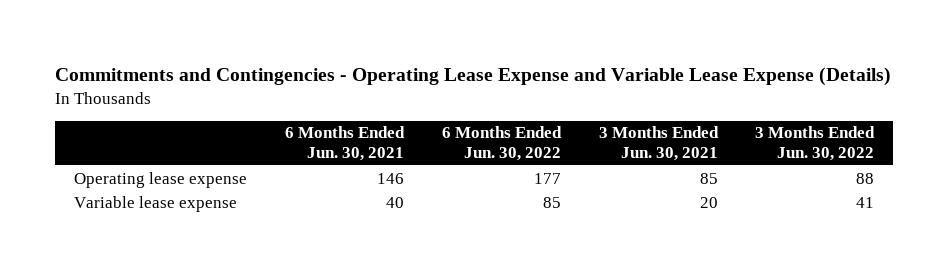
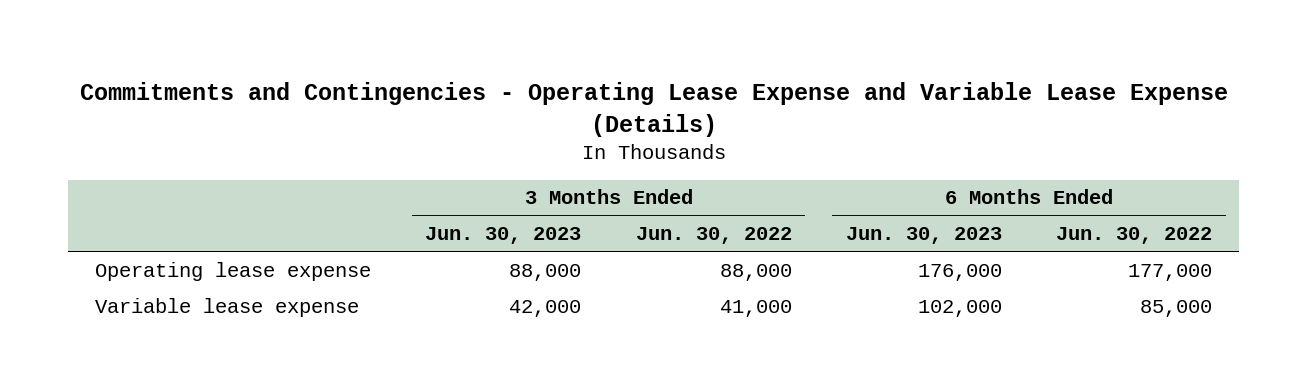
[284,126,405,161] 6 Months Ended Jun. 30, 2021 -> none
[598,126,719,161] 3 Months Ended Jun. 30, 2021 -> none
none -> [425,226,582,244] Jun. 30, 2023
none -> [845,226,1002,244] Jun. 30, 2023
[533,172,561,184] 177 -> [1128,263,1213,281] 177,000
[856,172,875,184] 88 -> [719,263,792,281] 88,000
[542,196,561,208] 85 -> [1140,299,1213,317] 85,000
[856,196,875,208] 41 -> [719,299,792,317] 41,000

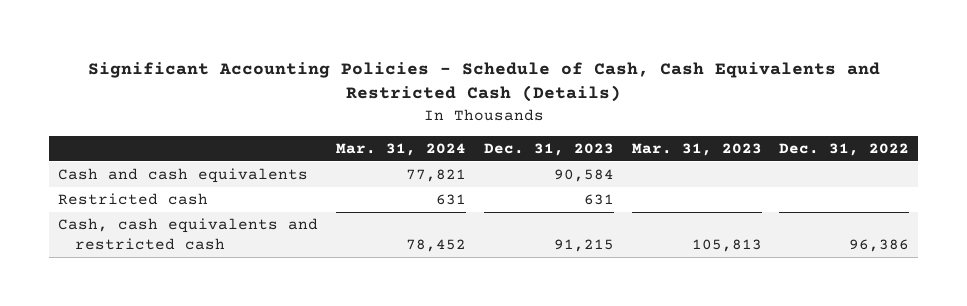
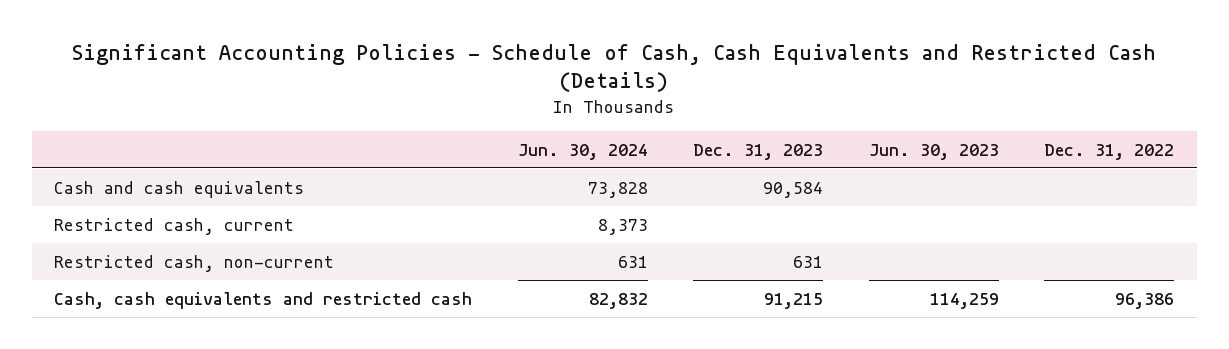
[335,142,466,156] Mar. 31, 2024 -> none
[631,142,762,156] Mar. 31, 2023 -> none
none -> [517,143,648,160] Jun. 30, 2024
none -> [868,143,999,160] Jun. 30, 2023
none -> [54,217,295,235] Restricted cash, current
[57,193,208,206] Restricted cash -> [54,254,335,272] Restricted cash, non-current

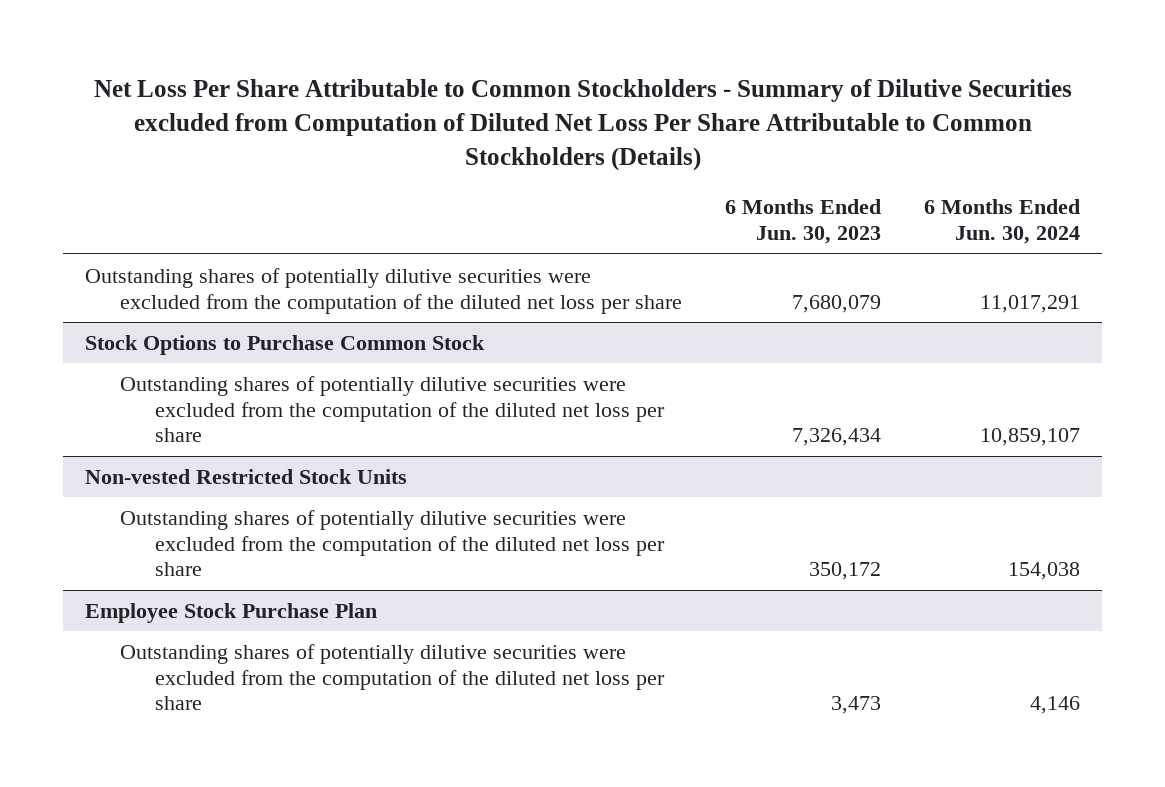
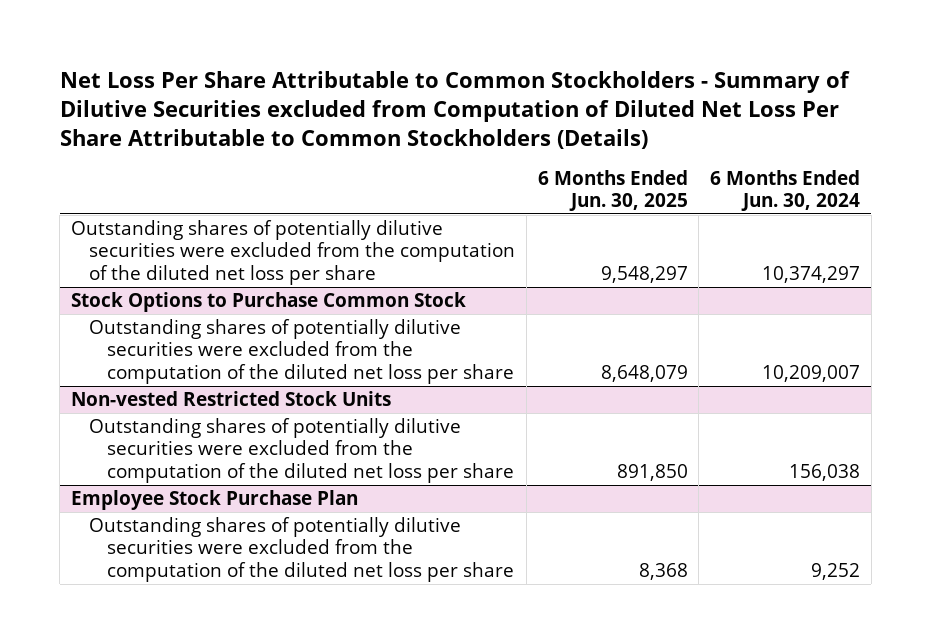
[724,199,881,245] 6 Months Ended Jun. 30, 2023 -> none
none -> [537,169,688,211] 6 Months Ended Jun. 30, 2025
[980,294,1081,313] 11,017,291 -> [761,265,860,283] 10,374,297
[980,428,1081,447] 10,859,107 -> [761,364,860,382] 10,209,007
[1008,562,1081,581] 154,038 -> [788,463,860,481] 156,038
[1030,696,1081,715] 4,146 -> [810,562,860,580] 9,252

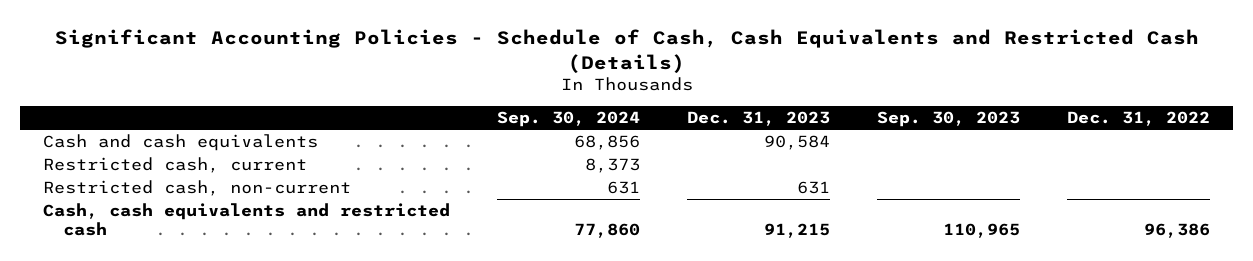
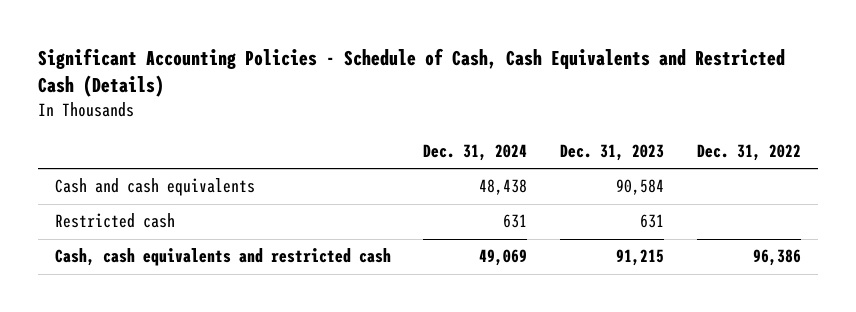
[497,110,641,127] Sep. 30, 2024 -> none
[876,110,1020,127] Sep. 30, 2023 -> none
none -> [423,143,528,161] Dec. 31, 2024
[43,157,308,174] Restricted cash, current -> none
[43,180,352,197] Restricted cash, non-current -> [54,213,175,229] Restricted cash

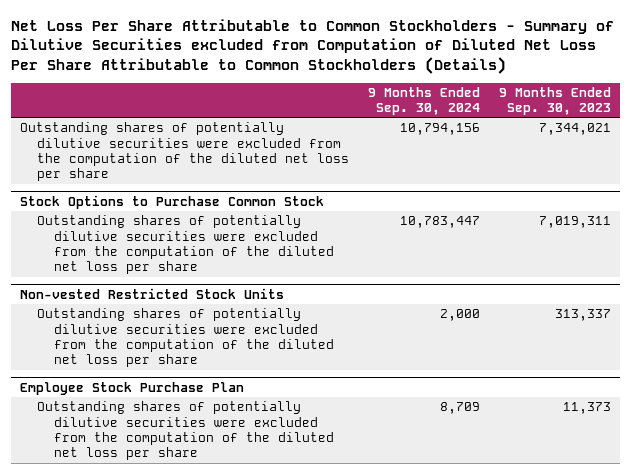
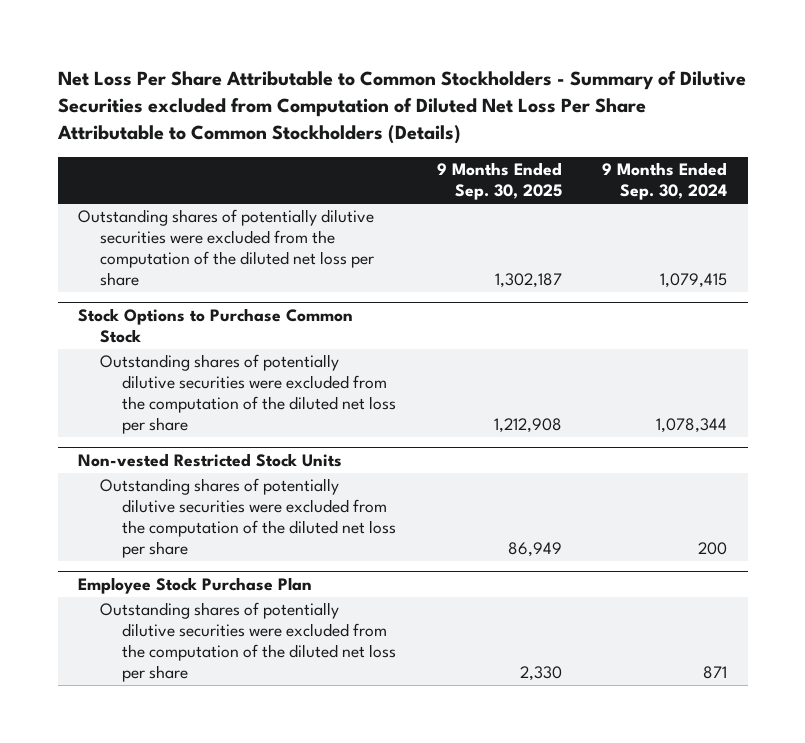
[498,86,611,116] 9 Months Ended Sep. 30, 2023 -> none
none -> [436,162,562,201] 9 Months Ended Sep. 30, 2025
[399,123,480,136] 10,794,156 -> [660,273,728,289] 1,079,415
[399,216,480,229] 10,783,447 -> [656,418,728,434] 1,078,344
[439,309,480,322] 2,000 -> [698,542,728,556] 200
[439,402,480,415] 8,709 -> [703,666,728,680] 871

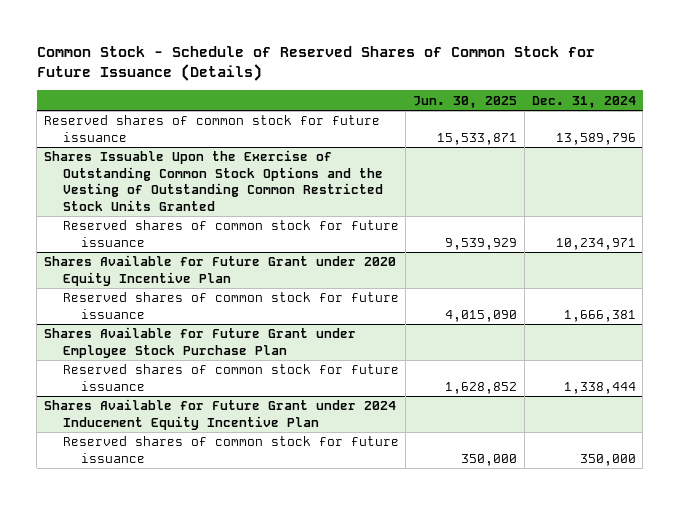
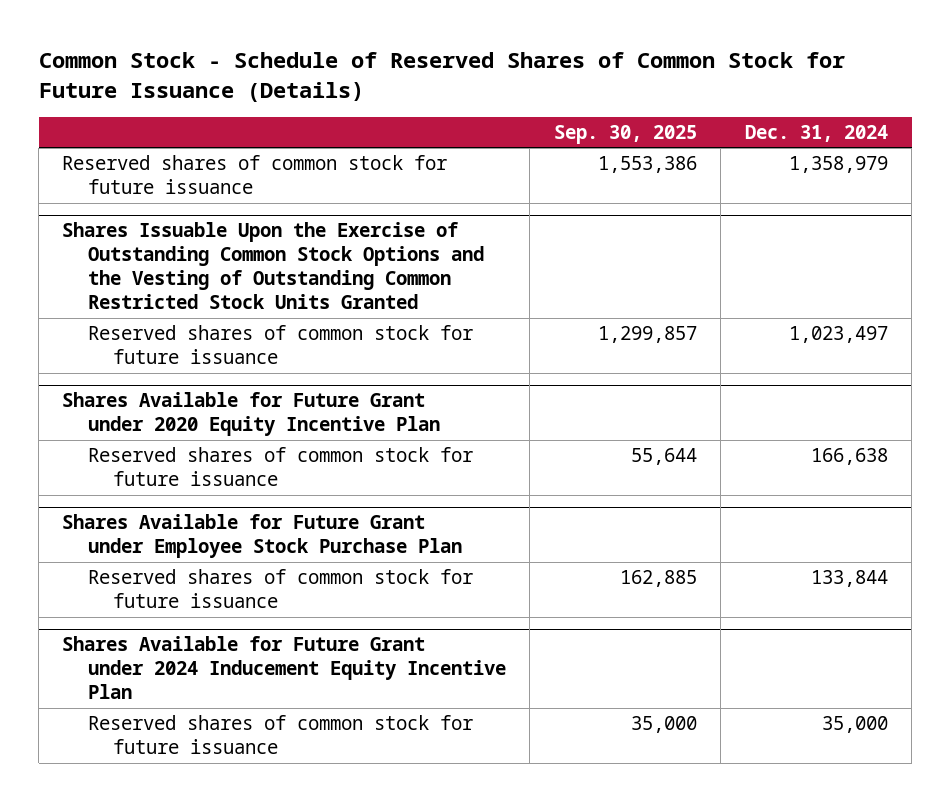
[413,95,518,108] Jun. 30, 2025 -> none
none -> [553,124,697,144] Sep. 30, 2025
[555,132,636,145] 13,589,796 -> [788,156,888,174] 1,358,979
[555,237,636,250] 10,234,971 -> [788,326,888,344] 1,023,497
[563,309,636,322] 1,666,381 -> [810,448,888,466] 166,638
[563,381,636,394] 1,338,444 -> [810,570,888,588] 133,844
[579,453,636,466] 350,000 -> [821,716,888,734] 35,000

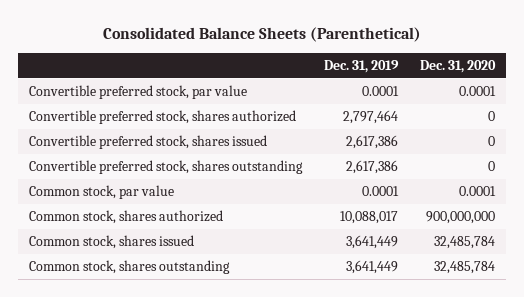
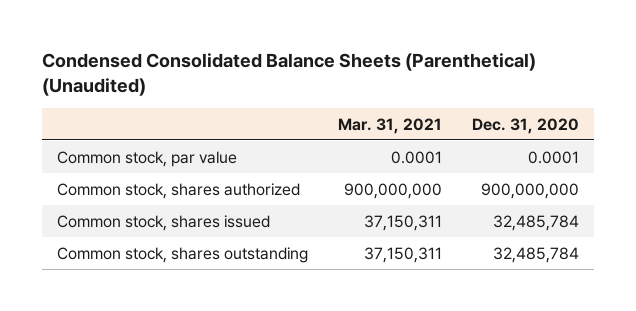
[102,27,421,43] Consolidated Balance Sheets (Parenthetical) -> [42,53,537,97] Condensed Consolidated Balance Sheets (Parenthetical) (Unaudited)
[323,59,399,73] Dec. 31, 2019 -> none
none -> [338,117,443,134] Mar. 31, 2021
[29,85,248,100] Convertible preferred stock, par value -> none
[29,110,297,125] Convertible preferred stock, shares authorized -> none
[29,135,268,150] Convertible preferred stock, shares issued -> none
[29,160,304,175] Convertible preferred stock, shares outstanding -> none

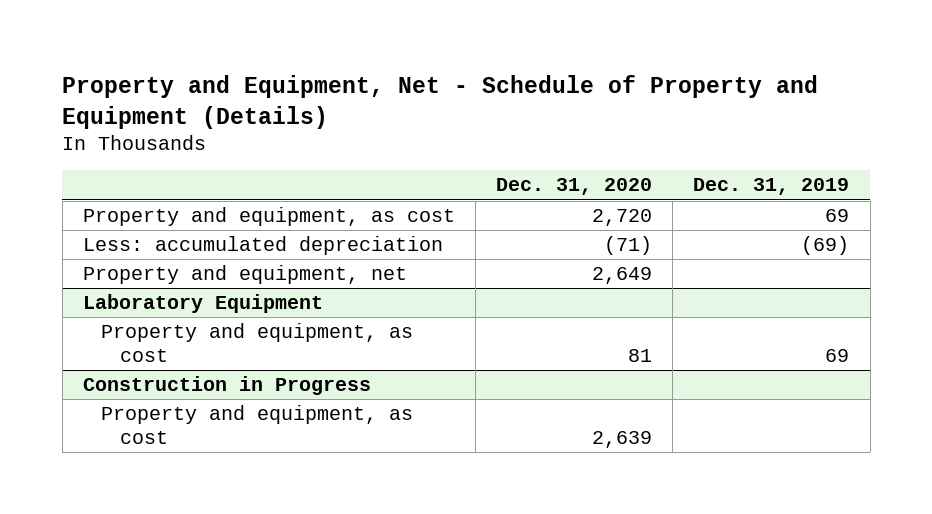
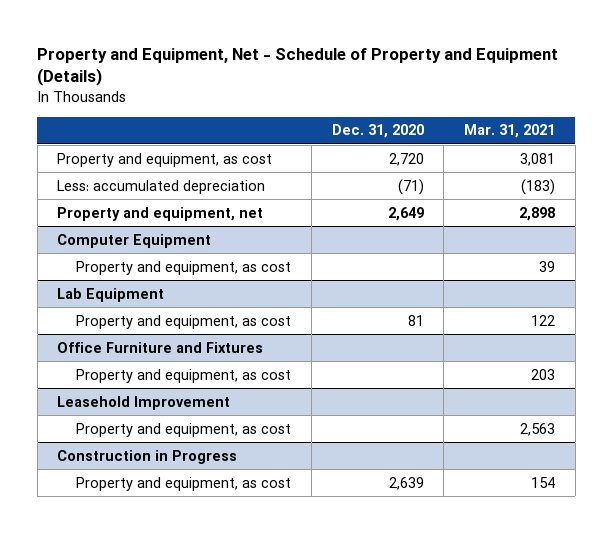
[693,178,850,196] Dec. 31, 2019 -> none
none -> [463,124,555,139] Mar. 31, 2021
none -> [57,233,212,248] Computer Equipment
none -> [76,260,292,275] Property and equipment, as cost
[82,294,323,314] Laboratory Equipment -> [57,287,165,302] Lab Equipment
none -> [57,341,264,353] Office Furniture and Fixtures
none -> [76,368,292,383] Property and equipment, as cost
none -> [57,395,231,410] Leasehold Improvement
none -> [76,422,292,437] Property and equipment, as cost

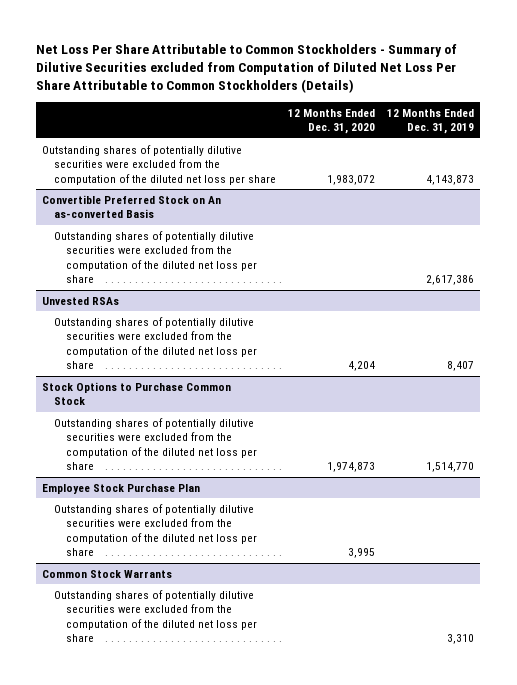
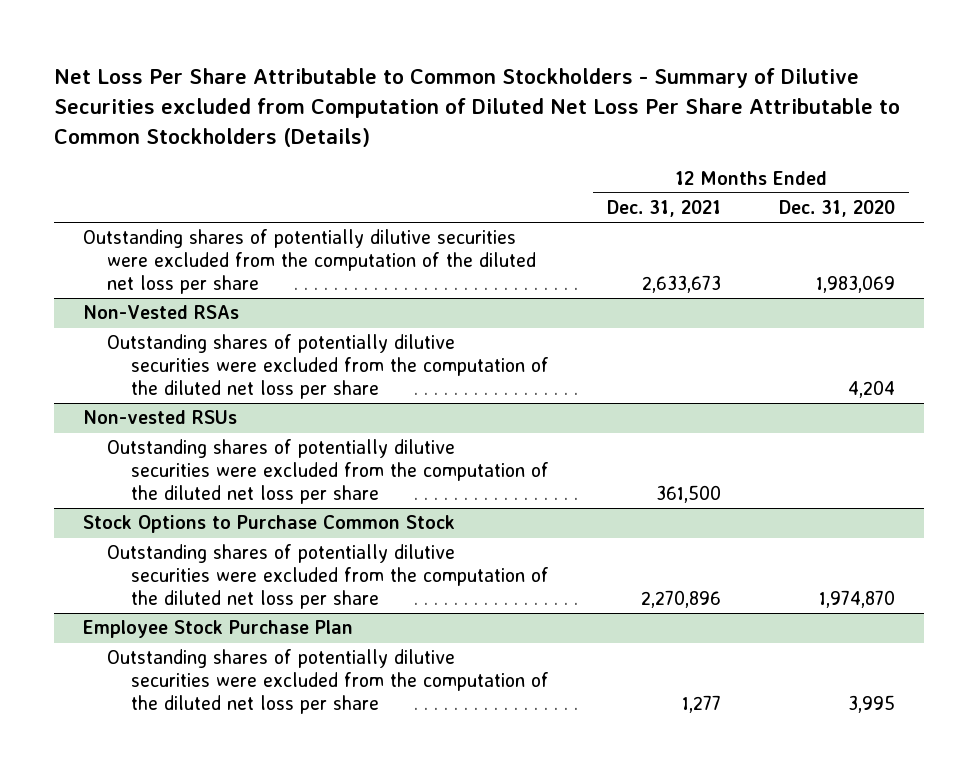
[387,108,475,135] 12 Months Ended Dec. 31, 2019 -> none
none -> [607,200,722,218] Dec. 31, 2021
[42,194,222,219] Convertible Preferred Stock on An as-converted Basis -> none
[54,230,257,284] Outstanding shares of potentially dilutive securities were excluded from the computation of the diluted net loss per share -> none
[327,174,376,185] 1,983,072 -> [815,274,895,293] 1,983,069
[42,296,120,305] Unvested RSAs -> [82,305,239,320] Non-Vested RSAs
none -> [82,410,237,425] Non-vested RSUs
none -> [107,439,550,504] Outstanding shares of potentially dilutive securities were excluded from the computation of the diluted net loss per share
[327,462,376,473] 1,974,873 -> [818,589,895,608] 1,974,870
[42,569,173,578] Common Stock Warrants -> none
[54,589,257,643] Outstanding shares of potentially dilutive securities were excluded from the computation of the diluted net loss per share -> none

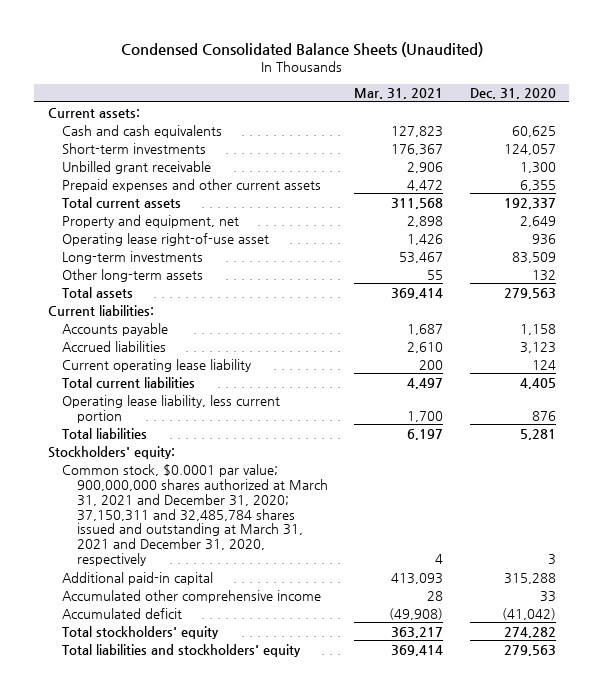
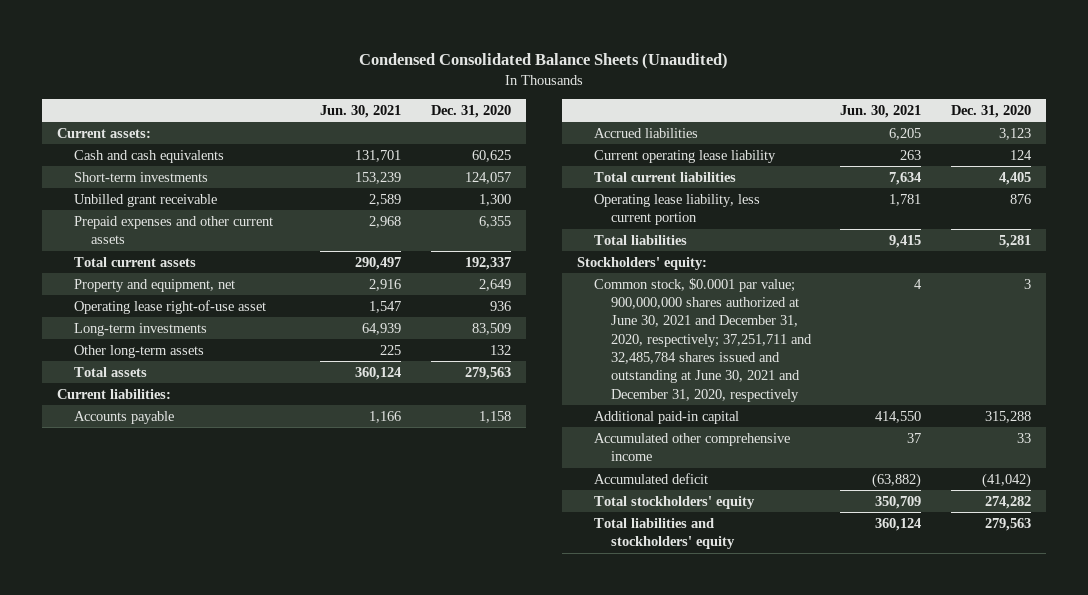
[354,88,444,100] Mar. 31, 2021 -> none
none -> [320,104,402,118] Jun. 30, 2021
[62,463,328,567] Common stock, $0.0001 par value; 900,000,000 shares authorized at March 31, 2021 and December 31, 2020; 37,150,311 and 32,485,784 shares issued and outstanding at March 31, 2021 and December 31, 2020, respectively -> [593,277,812,402] Common stock, $0.0001 par value; 900,000,000 shares authorized at June 30, 2021 and December 31, 2020, respectively; 37,251,711 and 32,485,784 shares issued and outstanding at June 30, 2021 and December 31, 2020, respectively

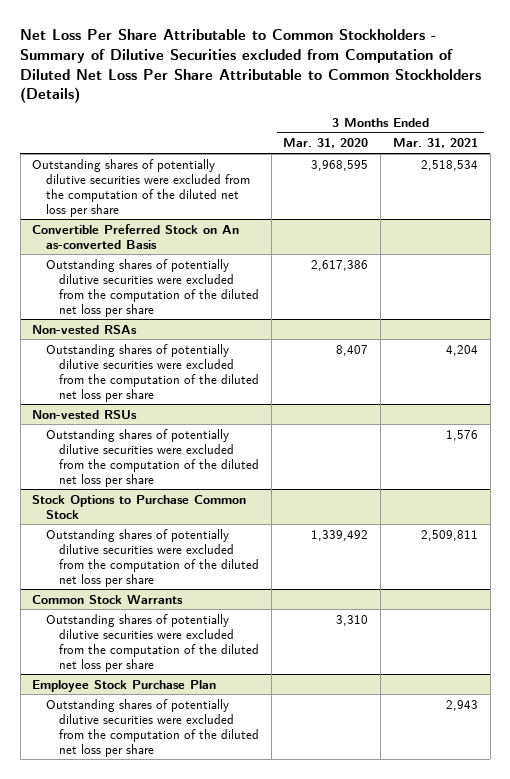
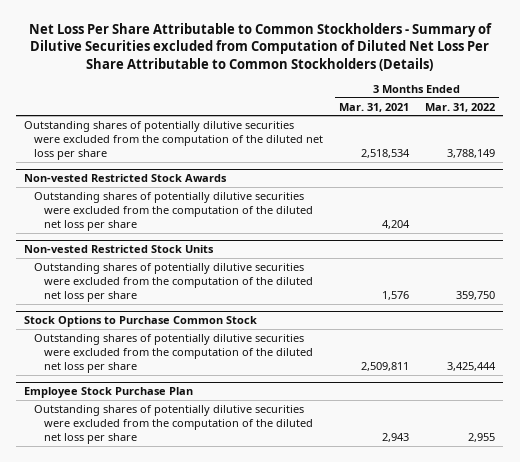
[283,138,369,149] Mar. 31, 2020 -> none
none -> [425,102,496,112] Mar. 31, 2022
[32,223,240,249] Convertible Preferred Stock on An as-converted Basis -> none
[45,258,259,317] Outstanding shares of potentially dilutive securities were excluded from the computation of the diluted net loss per share -> none
[32,324,138,334] Non-vested RSAs -> none
none -> [24,173,228,182] Non-vested Restricted Stock Awards
[32,409,138,419] Non-vested RSUs -> [24,244,215,253] Non-vested Restricted Stock Units
[32,594,184,604] Common Stock Warrants -> none
[45,613,259,672] Outstanding shares of potentially dilutive securities were excluded from the computation of the diluted net loss per share -> none

